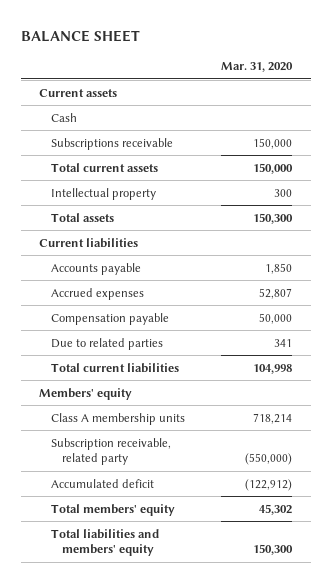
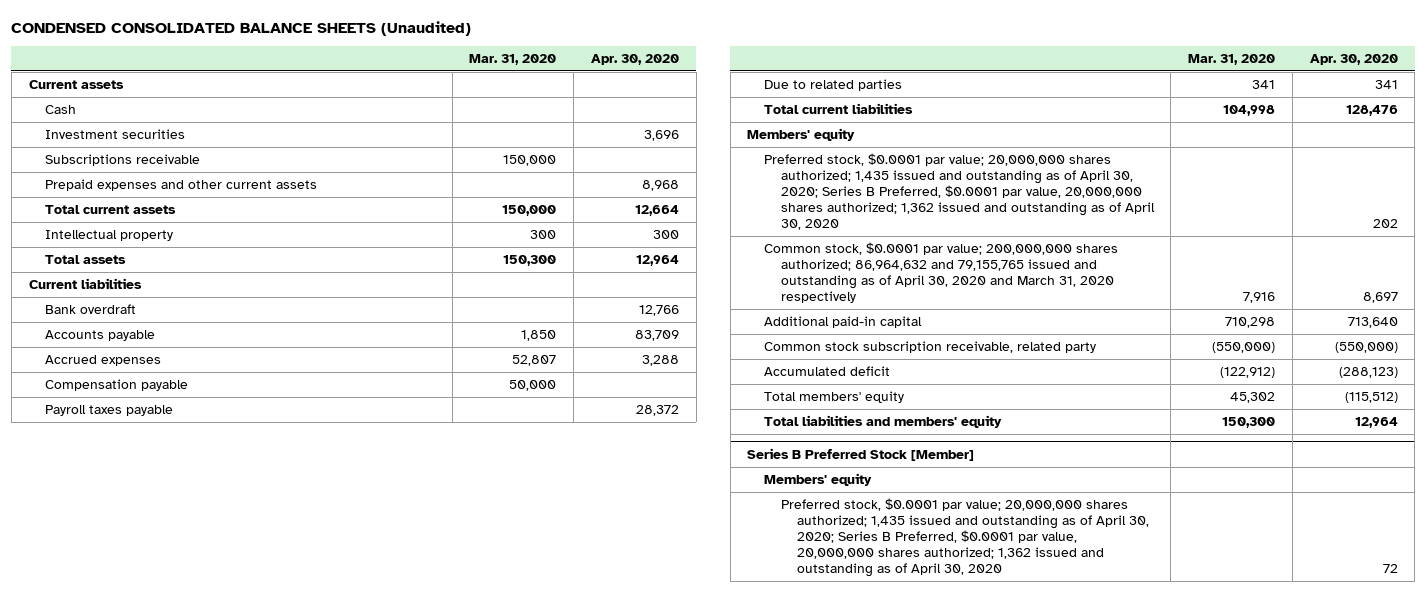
[21,29,141,42] BALANCE SHEET -> [11,20,472,36] CONDENSED CONSOLIDATED BALANCE SHEETS (Unaudited)
none -> [590,53,679,65] Apr. 30, 2020
none -> [45,128,186,139] Investment securities
none -> [45,178,318,191] Prepaid expenses and other current assets
none -> [45,303,137,314] Bank overdraft
none -> [45,404,174,416] Payroll taxes payable
[50,412,185,425] Class A membership units -> none
none -> [763,152,1155,230] Preferred stock, $0.0001 par value; 20,000,000 shares authorized; 1,435 issued and outstanding as of April 30, 2020; Series B Preferred, $0.0001 par value, 20,000,000 shares authorized; 1,362 issued and outstanding as of April 30, 2020
none -> [763,241,1118,303] Common stock, $0.0001 par value; 200,000,000 shares authorized; 86,964,632 and 79,155,765 issued and outstanding as of April 30, 2020 and March 31, 2020 respectively
none -> [763,315,922,328] Additional paid-in capital
[50,437,171,466] Subscription receivable, related party -> [763,340,1096,353] Common stock subscription receivable, related party
none -> [747,447,975,461] Series B Preferred Stock [Member]
none -> [763,472,872,486] Members' equity
none -> [780,497,1150,577] Preferred stock, $0.0001 par value; 20,000,000 shares authorized; 1,435 issued and outstanding as of April 30, 2020; Series B Preferred, $0.0001 par value, 20,000,000 shares authorized; 1,362 issued and outstanding as of April 30, 2020

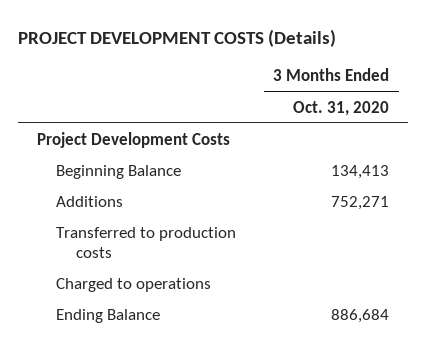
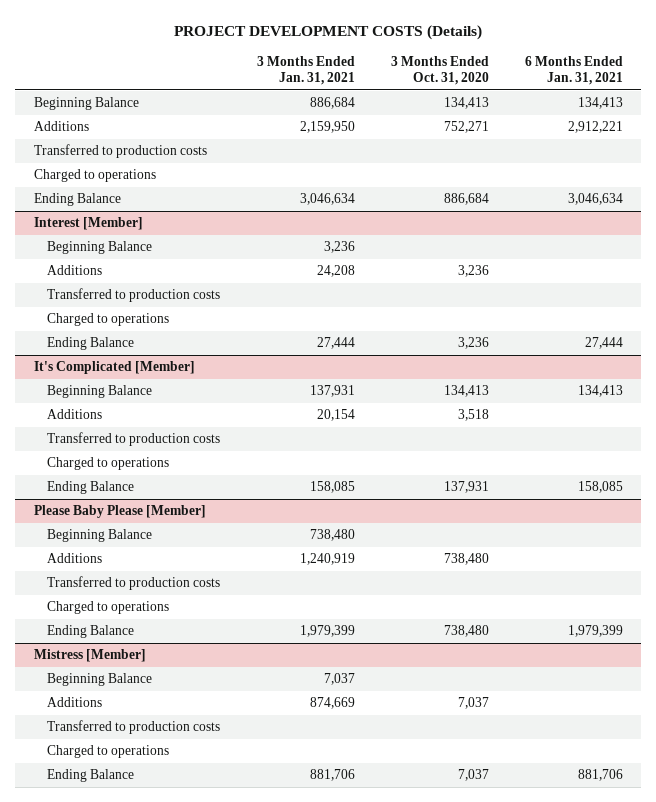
none -> [256,55,355,85] 3 Months Ended Jan. 31, 2021
none -> [524,55,623,85] 6 Months Ended Jan. 31, 2021
[36,132,230,149] Project Development Costs -> none
none -> [33,217,143,231] Interest [Member]
none -> [47,241,153,255] Beginning Balance
none -> [47,265,103,276] Additions
none -> [47,288,221,303] Transferred to production costs
none -> [47,313,170,327] Charged to operations
none -> [47,337,135,351] Ending Balance
none -> [33,361,195,375] It's Complicated [Member]
none -> [47,385,153,399] Beginning Balance
none -> [47,409,103,420] Additions
none -> [47,432,221,447] Transferred to production costs
none -> [47,457,170,471] Charged to operations
none -> [47,481,135,495] Ending Balance
none -> [33,505,206,519] Please Baby Please [Member]
none -> [47,529,153,543] Beginning Balance
none -> [47,553,103,564] Additions
none -> [47,576,221,591] Transferred to production costs
none -> [47,601,170,615] Charged to operations
none -> [47,625,135,639] Ending Balance
none -> [33,649,146,663] Mistress [Member]
none -> [47,673,153,687] Beginning Balance
none -> [47,697,103,708] Additions
none -> [47,720,221,735] Transferred to production costs
none -> [47,745,170,759] Charged to operations
none -> [47,769,135,783] Ending Balance

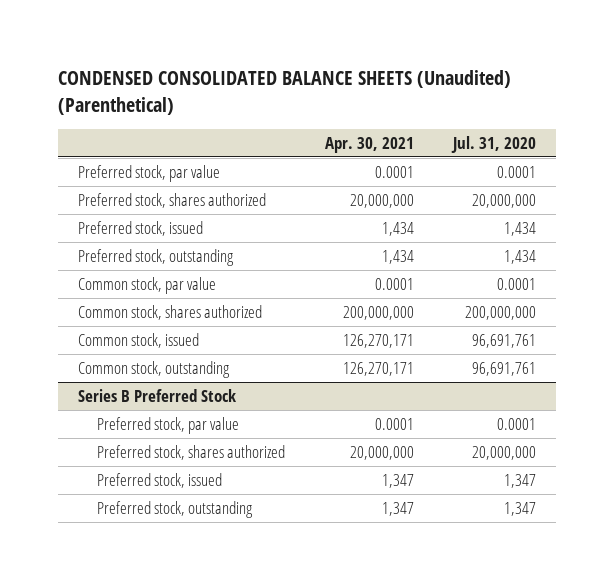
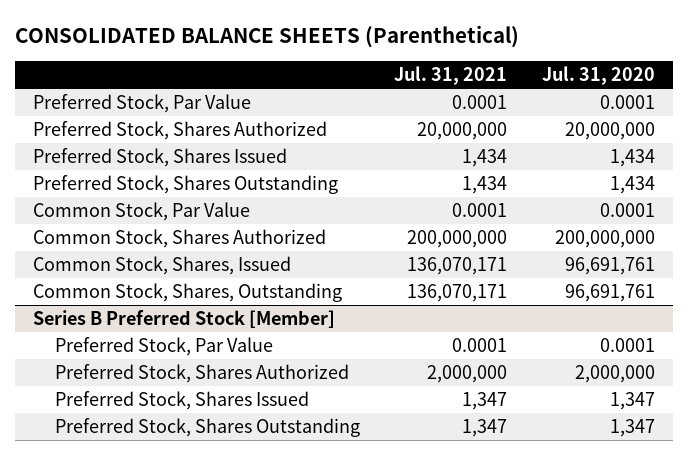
[58,70,512,115] CONDENSED CONSOLIDATED BALANCE SHEETS (Unaudited) (Parenthetical) -> [15,25,520,49] CONSOLIDATED BALANCE SHEETS (Parenthetical)
[324,136,414,153] Apr. 30, 2021 -> none
none -> [394,66,508,86] Jul. 31, 2021
[78,164,221,182] Preferred stock, par value -> [32,93,251,113] Preferred Stock, Par Value
[78,192,267,208] Preferred stock, shares authorized -> [32,120,327,140] Preferred Stock, Shares Authorized
[78,220,204,236] Preferred stock, issued -> [32,147,287,167] Preferred Stock, Shares Issued
[78,248,235,266] Preferred stock, outstanding -> [32,174,338,194] Preferred Stock, Shares Outstanding
[78,276,217,294] Common stock, par value -> [32,201,250,221] Common Stock, Par Value
[78,304,263,320] Common stock, shares authorized -> [32,228,326,248] Common Stock, Shares Authorized
[78,332,200,348] Common stock, issued -> [32,255,291,275] Common Stock, Shares, Issued
[78,360,231,378] Common stock, outstanding -> [32,282,342,302] Common Stock, Shares, Outstanding
[78,388,237,402] Series B Preferred Stock -> [32,309,335,328] Series B Preferred Stock [Member]
[97,416,240,434] Preferred stock, par value -> [54,336,273,356] Preferred Stock, Par Value
[97,444,286,460] Preferred stock, shares authorized -> [54,363,349,383] Preferred Stock, Shares Authorized
[472,445,537,460] 20,000,000 -> [575,364,656,383] 2,000,000
[97,472,223,488] Preferred stock, issued -> [54,390,309,410] Preferred Stock, Shares Issued
[97,500,254,518] Preferred stock, outstanding -> [54,417,360,437] Preferred Stock, Shares Outstanding

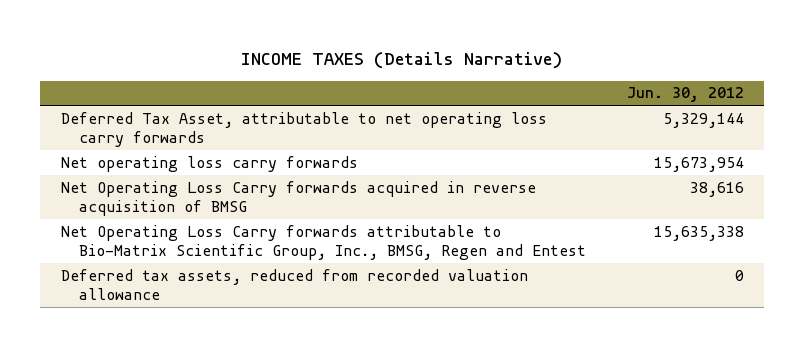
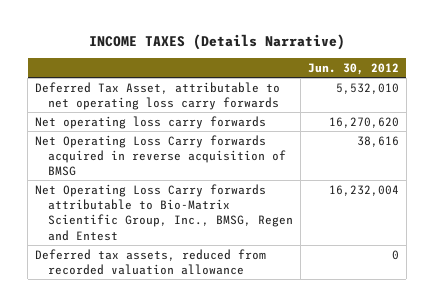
[663,112,745,128] 5,329,144 -> [336,82,400,94] 5,532,010
[654,156,745,172] 15,673,954 -> [329,116,400,128] 16,270,620
[654,225,745,241] 15,635,338 -> [329,184,400,196] 16,232,004

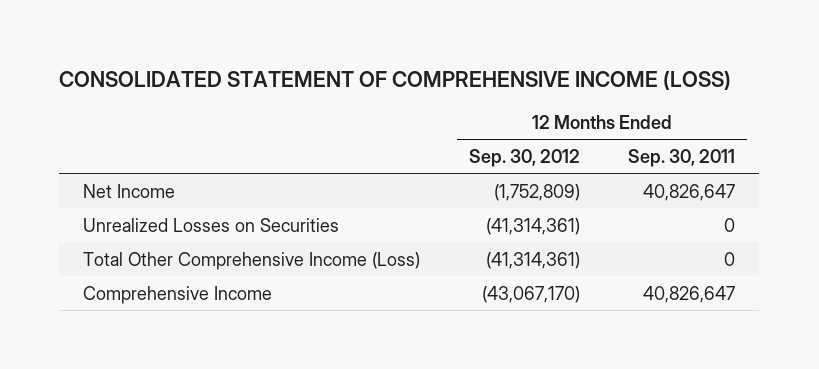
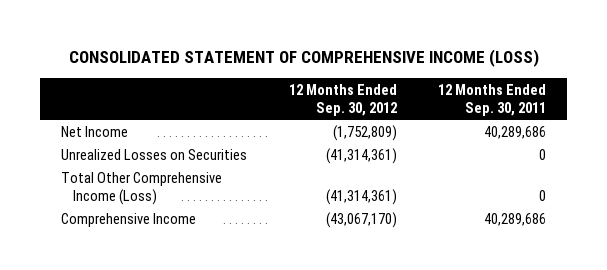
[643,183,736,201] 40,826,647 -> [483,125,546,139] 40,289,686
[643,285,736,303] 40,826,647 -> [483,212,546,226] 40,289,686

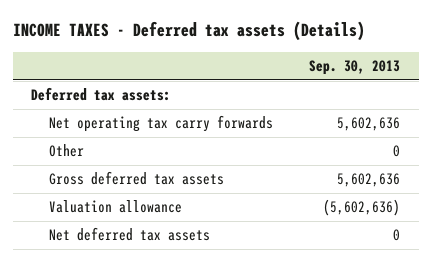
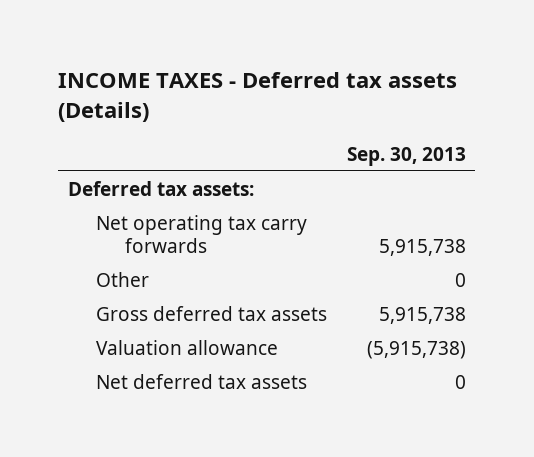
[337,117,401,132] 5,602,636 -> [378,238,466,256] 5,915,738
[337,173,401,188] 5,602,636 -> [378,306,466,324] 5,915,738
[323,199,401,217] (5,602,636) -> [366,340,466,359] (5,915,738)

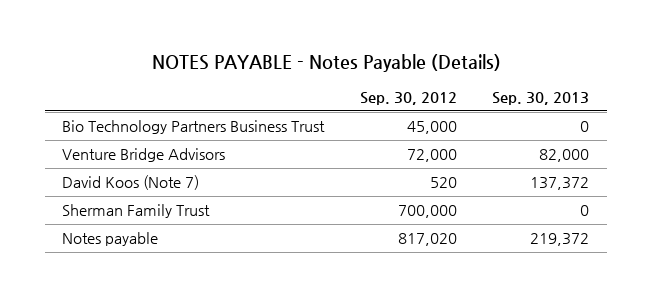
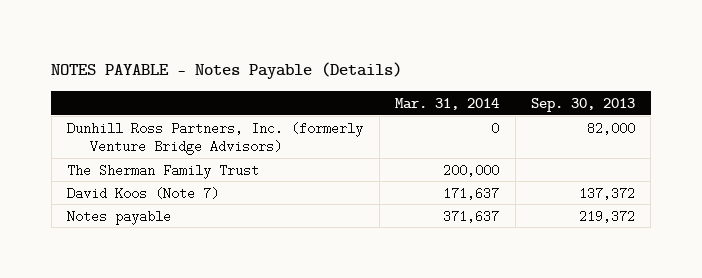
[359,92,457,106] Sep. 30, 2012 -> none
none -> [395,97,500,110] Mar. 31, 2014
[62,120,326,135] Bio Technology Partners Business Trust -> none
[62,148,226,163] Venture Bridge Advisors -> [67,121,364,156] Dunhill Ross Partners, Inc. (formerly Venture Bridge Advisors)
none -> [67,163,260,179] The Sherman Family Trust
[62,204,211,219] Sherman Family Trust -> none

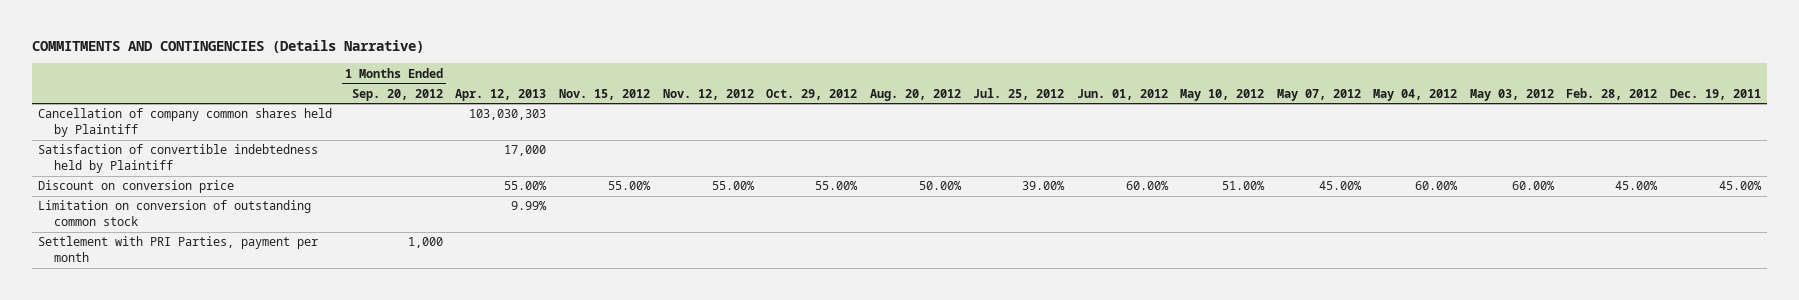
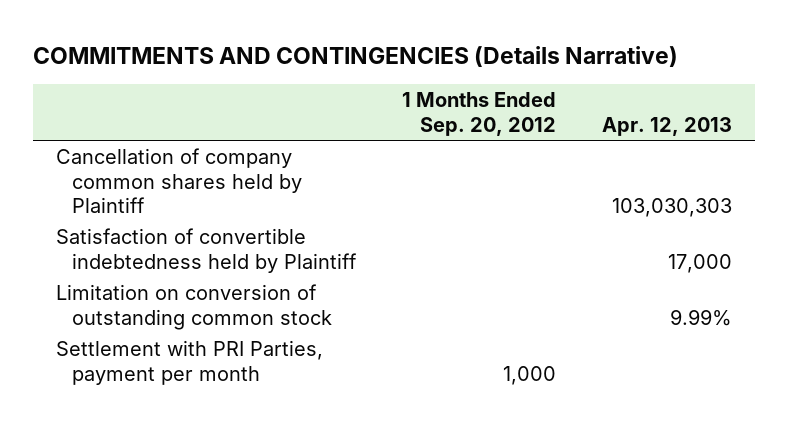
[559,88,651,100] Nov. 15, 2012 -> none
[662,88,754,100] Nov. 12, 2012 -> none
[766,88,858,100] Oct. 29, 2012 -> none
[869,88,961,101] Aug. 20, 2012 -> none
[973,87,1065,100] Jul. 25, 2012 -> none
[1076,88,1168,100] Jun. 01, 2012 -> none
[1180,88,1265,101] May 10, 2012 -> none
[1276,88,1361,101] May 07, 2012 -> none
[1373,88,1458,101] May 04, 2012 -> none
[1469,88,1554,101] May 03, 2012 -> none
[1566,87,1658,100] Feb. 28, 2012 -> none
[1670,88,1762,100] Dec. 19, 2011 -> none
[38,180,235,194] Discount on conversion price -> none

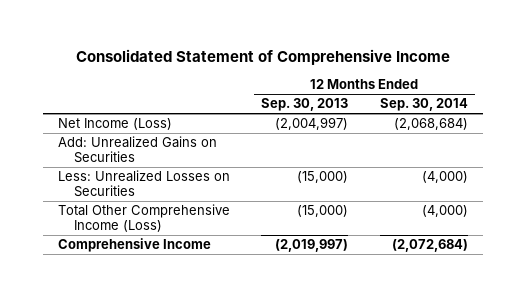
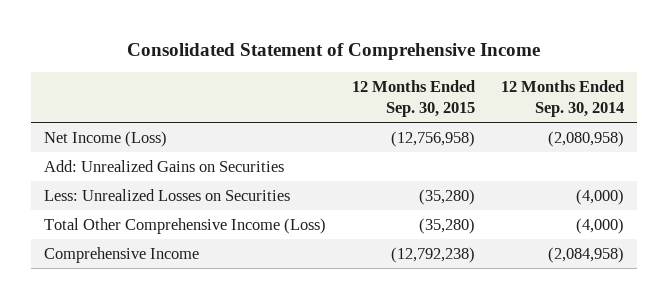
[261,98,349,112] Sep. 30, 2013 -> none
none -> [351,80,475,118] 12 Months Ended Sep. 30, 2015
[393,118,468,131] (2,068,684) -> [548,130,625,147] (2,080,958)
[391,239,468,253] (2,072,684) -> [548,246,625,263] (2,084,958)

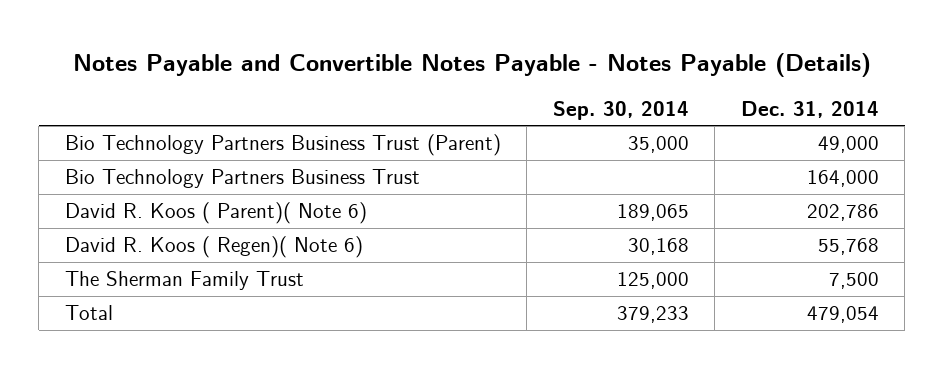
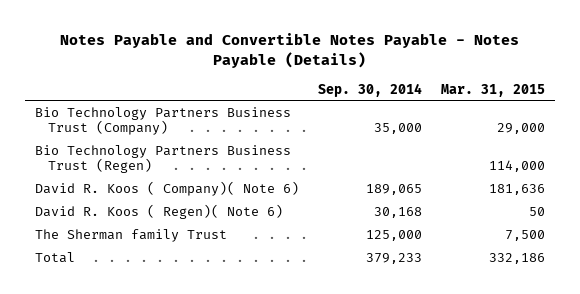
[740,100,879,118] Dec. 31, 2014 -> none
none -> [441,83,546,97] Mar. 31, 2015
[64,134,501,157] Bio Technology Partners Business Trust (Parent) -> [34,106,291,136] Bio Technology Partners Business Trust (Company)
[64,169,420,189] Bio Technology Partners Business Trust -> [34,144,291,174] Bio Technology Partners Business Trust (Regen)
[64,202,367,225] David R. Koos ( Parent)( Note 6) -> [34,180,299,196] David R. Koos ( Company)( Note 6)
[64,271,304,291] The Sherman Family Trust -> [34,228,227,242] The Sherman family Trust

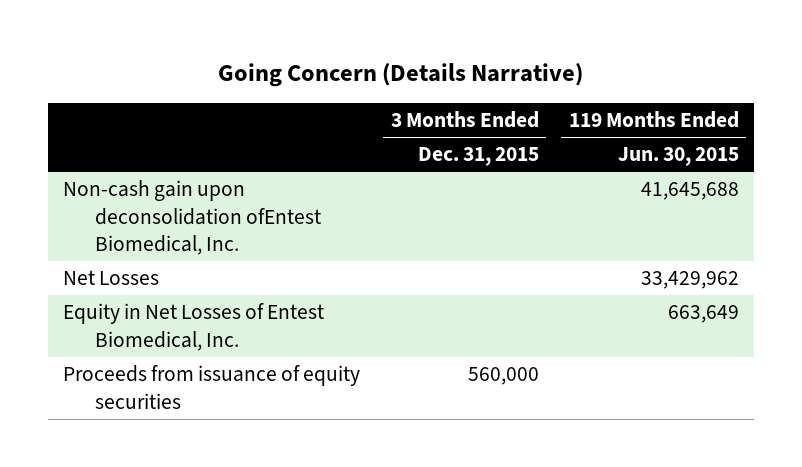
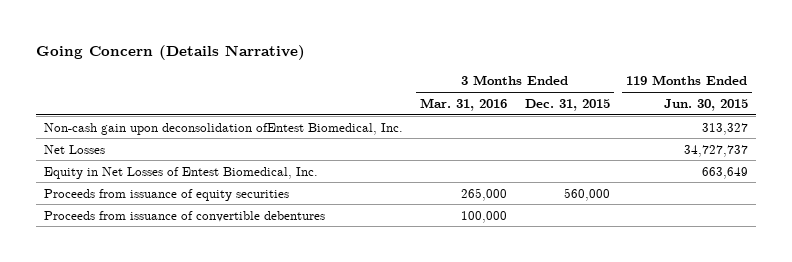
none -> [420,97,508,111] Mar. 31, 2016
[640,182,739,201] 41,645,688 -> [701,122,748,135] 313,327
[640,271,739,290] 33,429,962 -> [683,144,748,157] 34,727,737
none -> [44,210,326,222] Proceeds from issuance of convertible debentures

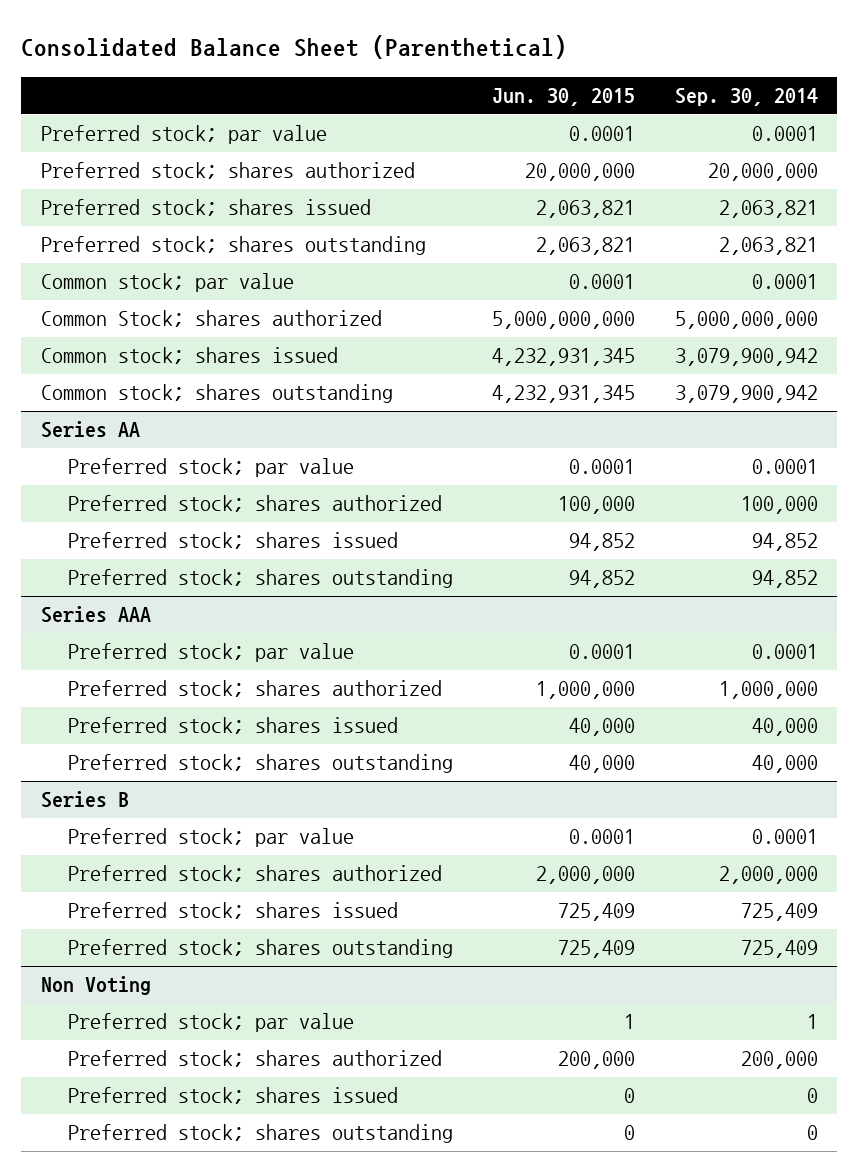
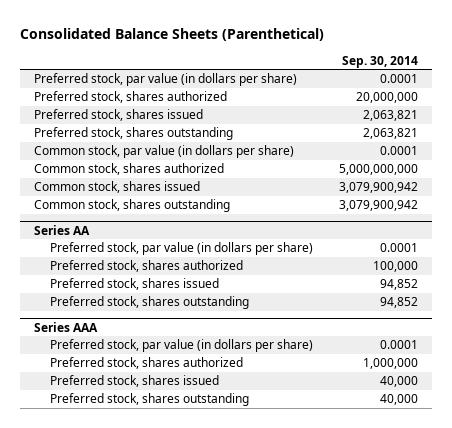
[21,34,568,59] Consolidated Balance Sheet (Parenthetical) -> [20,28,325,42] Consolidated Balance Sheets (Parenthetical)
[492,88,636,107] Jun. 30, 2015 -> none
[41,125,328,145] Preferred stock; par value -> [33,73,297,87] Preferred stock, par value (in dollars per share)
[41,162,416,180] Preferred stock; shares authorized -> [33,91,227,104] Preferred stock, shares authorized
[41,199,372,217] Preferred stock; shares issued -> [33,109,203,122] Preferred stock, shares issued
[41,236,427,256] Preferred stock; shares outstanding -> [33,127,233,141] Preferred stock, shares outstanding
[41,273,295,293] Common stock; par value -> [33,145,294,159] Common stock, par value (in dollars per share)
[41,310,383,328] Common Stock; shares authorized -> [33,163,224,176] Common stock, shares authorized
[41,347,339,365] Common stock; shares issued -> [33,181,200,194] Common stock, shares issued
[41,384,394,404] Common stock; shares outstanding -> [33,199,230,213] Common stock, shares outstanding
[67,458,354,478] Preferred stock; par value -> [50,242,314,256] Preferred stock, par value (in dollars per share)
[67,495,442,513] Preferred stock; shares authorized -> [50,260,244,273] Preferred stock, shares authorized
[67,532,398,550] Preferred stock; shares issued -> [50,278,220,291] Preferred stock, shares issued
[67,569,453,589] Preferred stock; shares outstanding -> [50,296,250,310] Preferred stock, shares outstanding
[41,791,130,809] Series B -> none
[67,828,354,848] Preferred stock; par value -> none
[67,865,442,883] Preferred stock; shares authorized -> none
[67,902,398,920] Preferred stock; shares issued -> none
[67,939,453,959] Preferred stock; shares outstanding -> none
[41,976,152,996] Non Voting -> none
[67,1013,354,1033] Preferred stock; par value -> none
[67,1050,442,1068] Preferred stock; shares authorized -> none
[67,1087,398,1105] Preferred stock; shares issued -> none
[67,1124,453,1144] Preferred stock; shares outstanding -> none
[67,643,354,663] Preferred stock; par value -> [50,339,314,353] Preferred stock, par value (in dollars per share)
[67,680,442,698] Preferred stock; shares authorized -> [50,357,244,370] Preferred stock, shares authorized
[67,717,398,735] Preferred stock; shares issued -> [50,375,220,388] Preferred stock, shares issued
[67,754,453,774] Preferred stock; shares outstanding -> [50,393,250,407] Preferred stock, shares outstanding

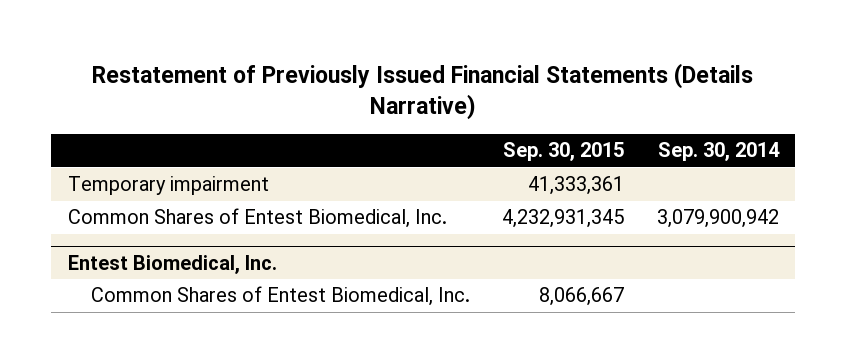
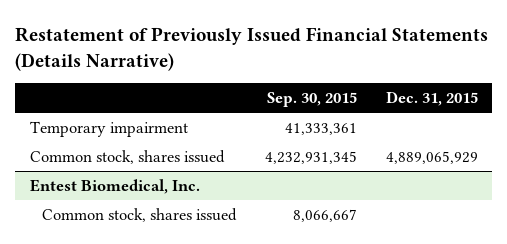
[657,142,780,162] Sep. 30, 2014 -> none
none -> [385,91,478,107] Dec. 31, 2015
[67,208,447,229] Common Shares of Entest Biomedical, Inc. -> [29,149,225,164] Common stock, shares issued
[90,286,470,307] Common Shares of Entest Biomedical, Inc. -> [41,207,237,222] Common stock, shares issued

